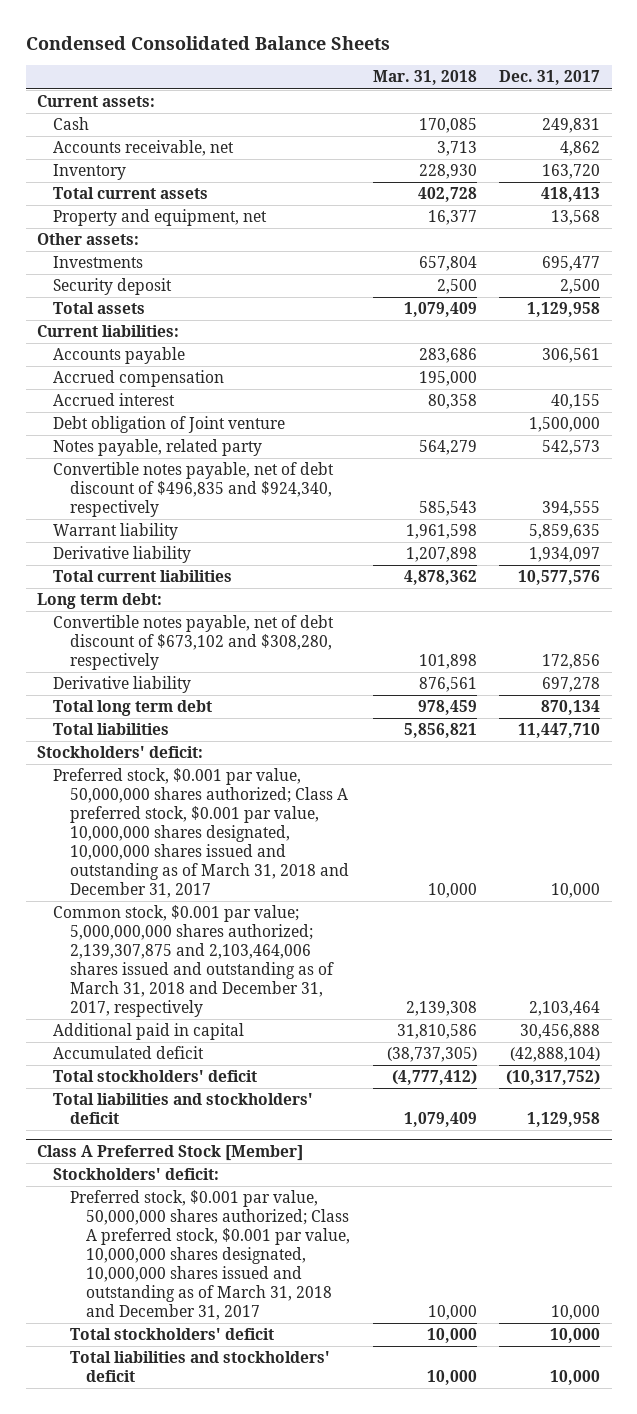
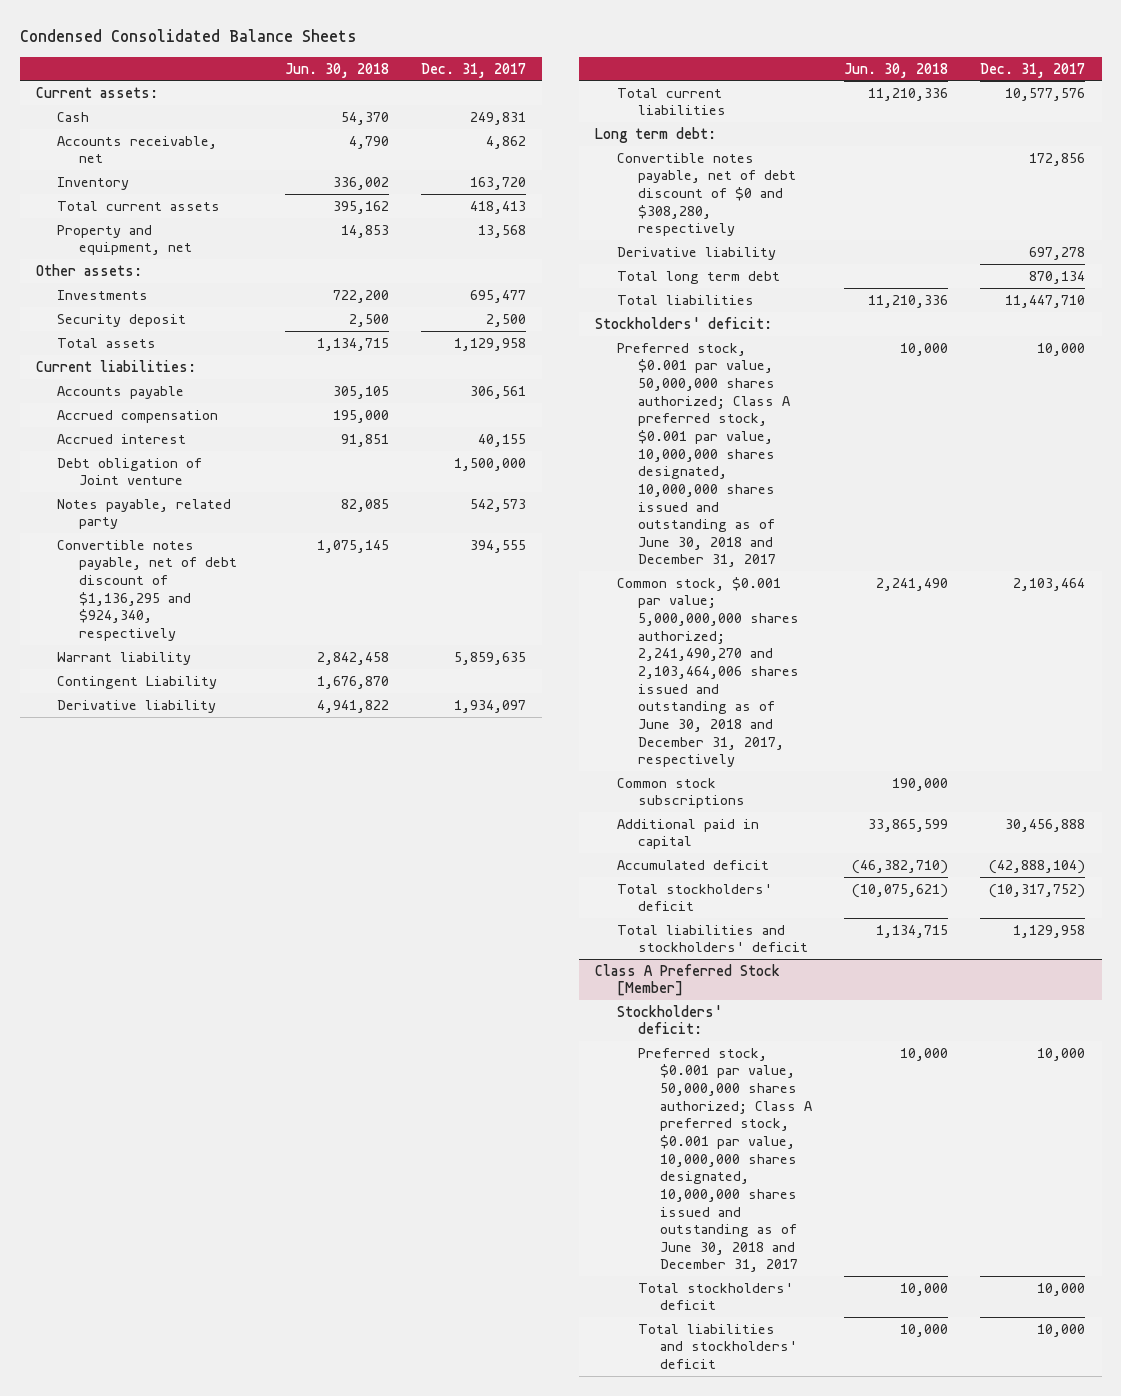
[372,70,477,86] Mar. 31, 2018 -> none
none -> [284,62,389,78] Jun. 30, 2018
[53,462,335,518] Convertible notes payable, net of debt discount of $496,835 and $924,340, respectively -> [57,539,238,642] Convertible notes payable, net of debt discount of $1,136,295 and $924,340, respectively
none -> [57,675,218,689] Contingent Liability
[53,615,335,671] Convertible notes payable, net of debt discount of $673,102 and $308,280, respectively -> [616,152,797,237] Convertible notes payable, net of debt discount of $0 and $308,280, respectively
[53,768,349,898] Preferred stock, $0.001 par value, 50,000,000 shares authorized; Class A preferred stock, $0.001 par value, 10,000,000 shares designated, 10,000,000 shares issued and outstanding as of March 31, 2018 and December 31, 2017 -> [616,342,791,568] Preferred stock, $0.001 par value, 50,000,000 shares authorized; Class A preferred stock, $0.001 par value, 10,000,000 shares designated, 10,000,000 shares issued and outstanding as of June 30, 2018 and December 31, 2017
[53,905,334,1017] Common stock, $0.001 par value; 5,000,000,000 shares authorized; 2,139,307,875 and 2,103,464,006 shares issued and outstanding as of March 31, 2018 and December 31, 2017, respectively -> [616,576,800,768] Common stock, $0.001 par value; 5,000,000,000 shares authorized; 2,241,490,270 and 2,103,464,006 shares issued and outstanding as of June 30, 2018 and December 31, 2017, respectively
none -> [616,777,746,809] Common stock subscriptions
[69,1190,350,1320] Preferred stock, $0.001 par value, 50,000,000 shares authorized; Class A preferred stock, $0.001 par value, 10,000,000 shares designated, 10,000,000 shares issued and outstanding as of March 31, 2018 and December 31, 2017 -> [638,1047,812,1273] Preferred stock, $0.001 par value, 50,000,000 shares authorized; Class A preferred stock, $0.001 par value, 10,000,000 shares designated, 10,000,000 shares issued and outstanding as of June 30, 2018 and December 31, 2017

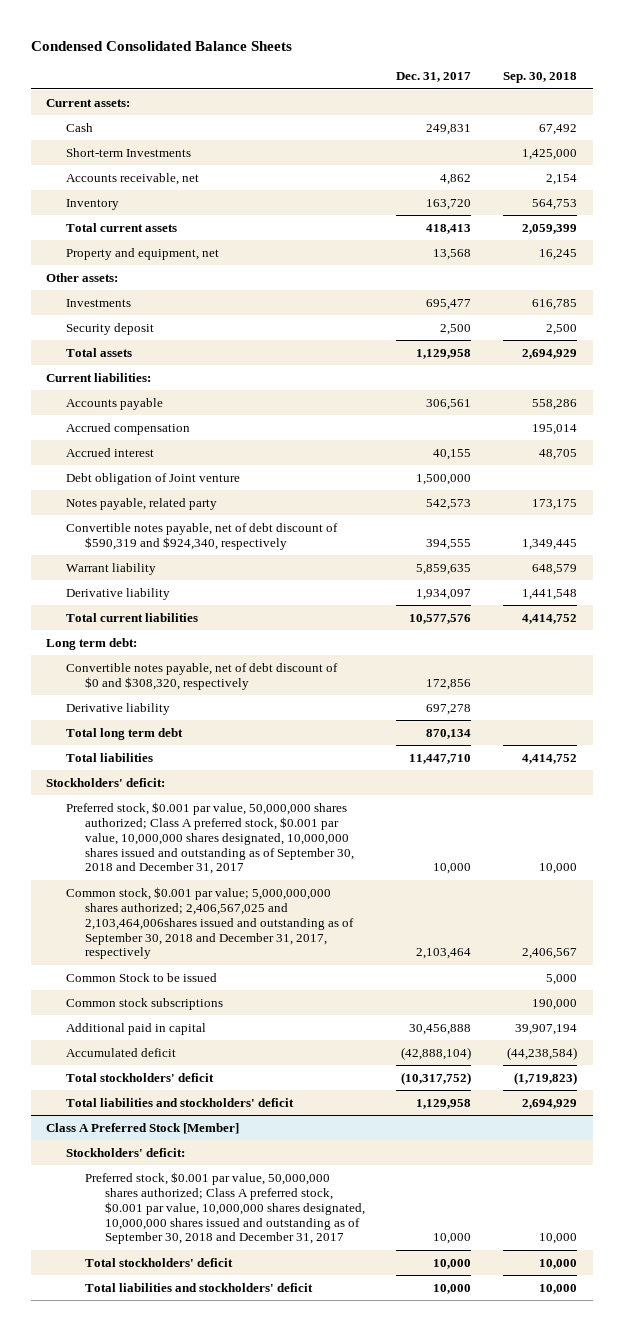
[284,62,389,78] Jun. 30, 2018 -> none
none -> [503,72,578,84] Sep. 30, 2018
none -> [65,147,191,157] Short-term Investments
[57,539,238,642] Convertible notes payable, net of debt discount of $1,136,295 and $924,340, respectively -> [65,522,338,550] Convertible notes payable, net of debt discount of $590,319 and $924,340, respectively
[57,675,218,689] Contingent Liability -> none
[616,152,797,237] Convertible notes payable, net of debt discount of $0 and $308,280, respectively -> [65,662,338,690] Convertible notes payable, net of debt discount of $0 and $308,320, respectively
[616,342,791,568] Preferred stock, $0.001 par value, 50,000,000 shares authorized; Class A preferred stock, $0.001 par value, 10,000,000 shares designated, 10,000,000 shares issued and outstanding as of June 30, 2018 and December 31, 2017 -> [65,801,355,875] Preferred stock, $0.001 par value, 50,000,000 shares authorized; Class A preferred stock, $0.001 par value, 10,000,000 shares designated, 10,000,000 shares issued and outstanding as of September 30, 2018 and December 31, 2017
[616,576,800,768] Common stock, $0.001 par value; 5,000,000,000 shares authorized; 2,241,490,270 and 2,103,464,006 shares issued and outstanding as of June 30, 2018 and December 31, 2017, respectively -> [65,886,355,960] Common stock, $0.001 par value; 5,000,000,000 shares authorized; 2,406,567,025 and 2,103,464,006shares issued and outstanding as of September 30, 2018 and December 31, 2017, respectively
none -> [65,972,217,982] Common Stock to be issued
[638,1047,812,1273] Preferred stock, $0.001 par value, 50,000,000 shares authorized; Class A preferred stock, $0.001 par value, 10,000,000 shares designated, 10,000,000 shares issued and outstanding as of June 30, 2018 and December 31, 2017 -> [85,1171,365,1245] Preferred stock, $0.001 par value, 50,000,000 shares authorized; Class A preferred stock, $0.001 par value, 10,000,000 shares designated, 10,000,000 shares issued and outstanding as of September 30, 2018 and December 31, 2017

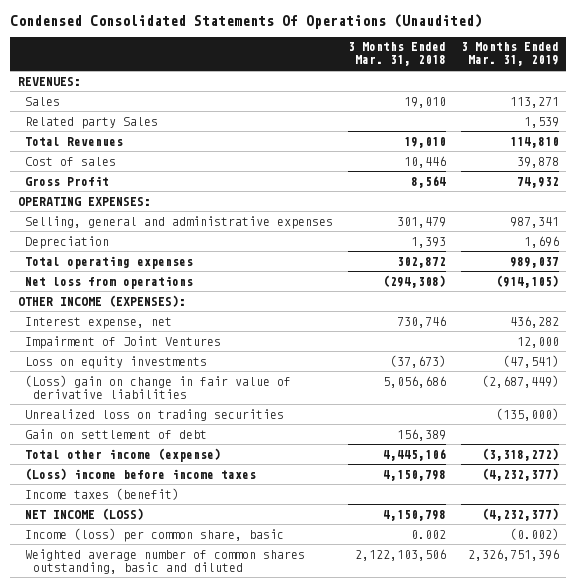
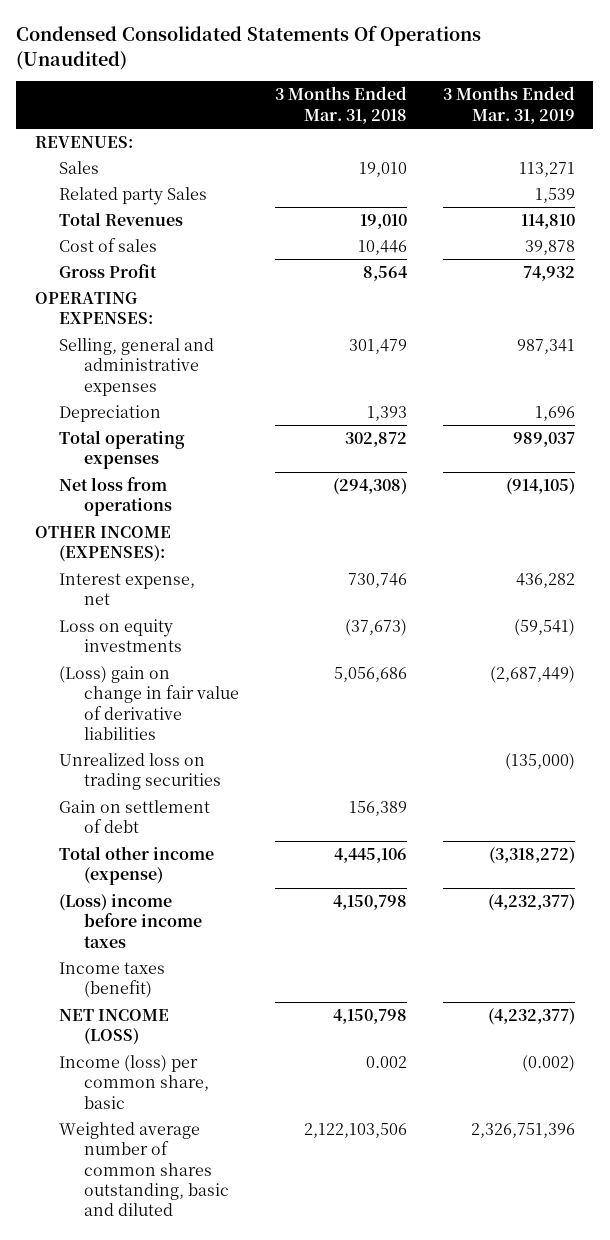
[25,335,222,349] Impairment of Joint Ventures -> none
[502,354,559,368] (47,541) -> [514,618,576,636] (59,541)

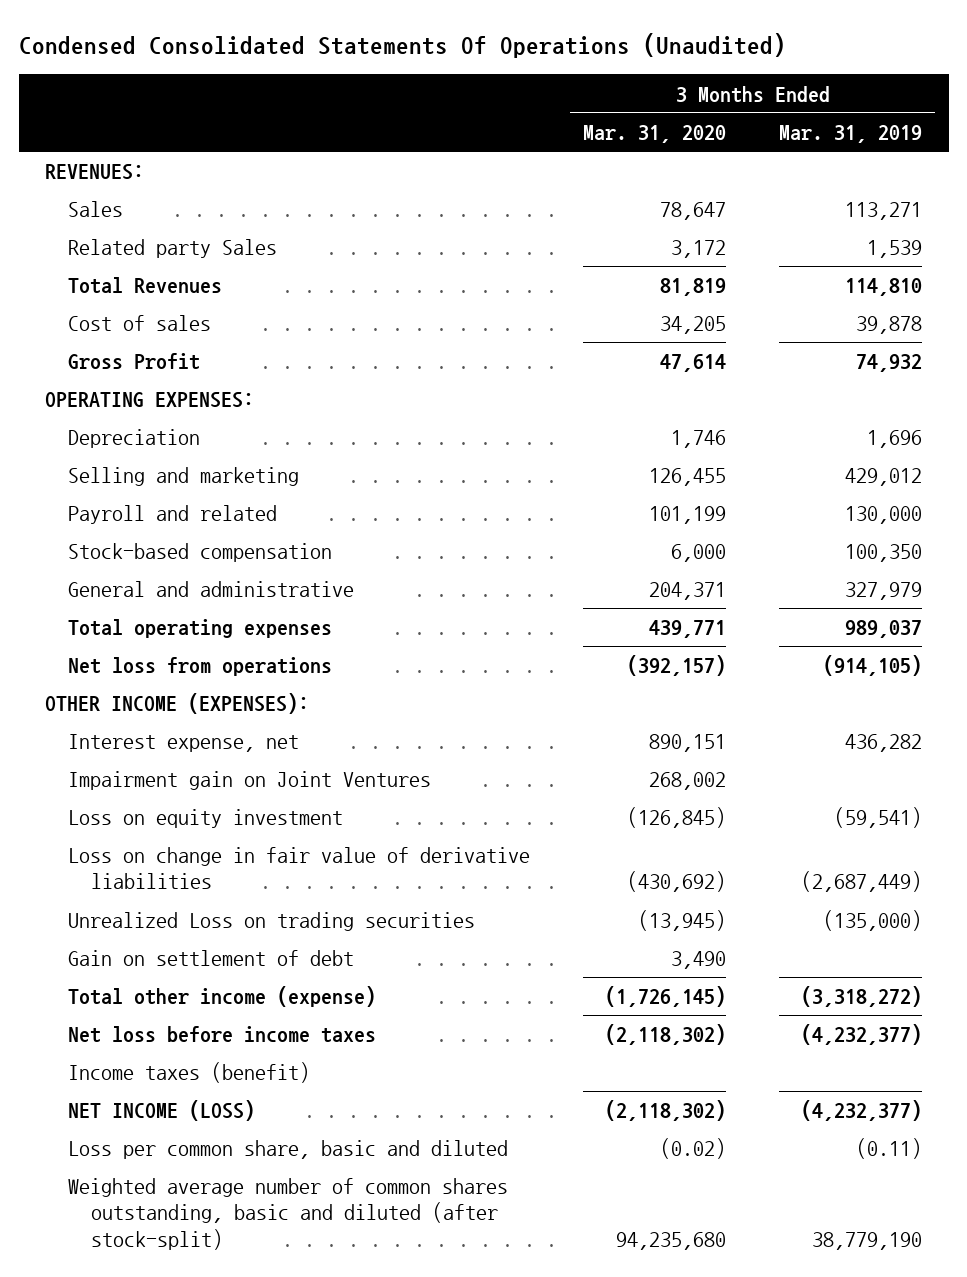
[275,86,408,124] 3 Months Ended Mar. 31, 2018 -> none
none -> [583,125,727,144] Mar. 31, 2020
[59,337,215,396] Selling, general and administrative expenses -> none
none -> [67,467,299,487] Selling and marketing
none -> [67,505,277,525] Payroll and related
none -> [67,543,332,563] Stock-based compensation
none -> [67,581,354,598] General and administrative
none -> [67,771,431,791] Impairment gain on Joint Ventures
[59,618,183,653] Loss on equity investments -> [67,809,343,829] Loss on equity investment
[59,665,240,741] (Loss) gain on change in fair value of derivative liabilities -> [67,847,530,890] Loss on change in fair value of derivative liabilities
[59,752,222,791] Unrealized loss on trading securities -> [67,912,475,932] Unrealized Loss on trading securities
[59,893,203,948] (Loss) income before income taxes -> [67,1026,376,1044] Net loss before income taxes
[59,1054,210,1109] Income (loss) per common share, basic -> [67,1140,508,1160] Loss per common share, basic and diluted
[522,1054,576,1072] (0.002) -> [856,1138,923,1160] (0.11)
[59,1121,230,1217] Weighted average number of common shares outstanding, basic and diluted -> [67,1178,508,1250] Weighted average number of common shares outstanding, basic and diluted (after stock-split)
[471,1122,576,1138] 2,326,751,396 -> [812,1231,923,1250] 38,779,190

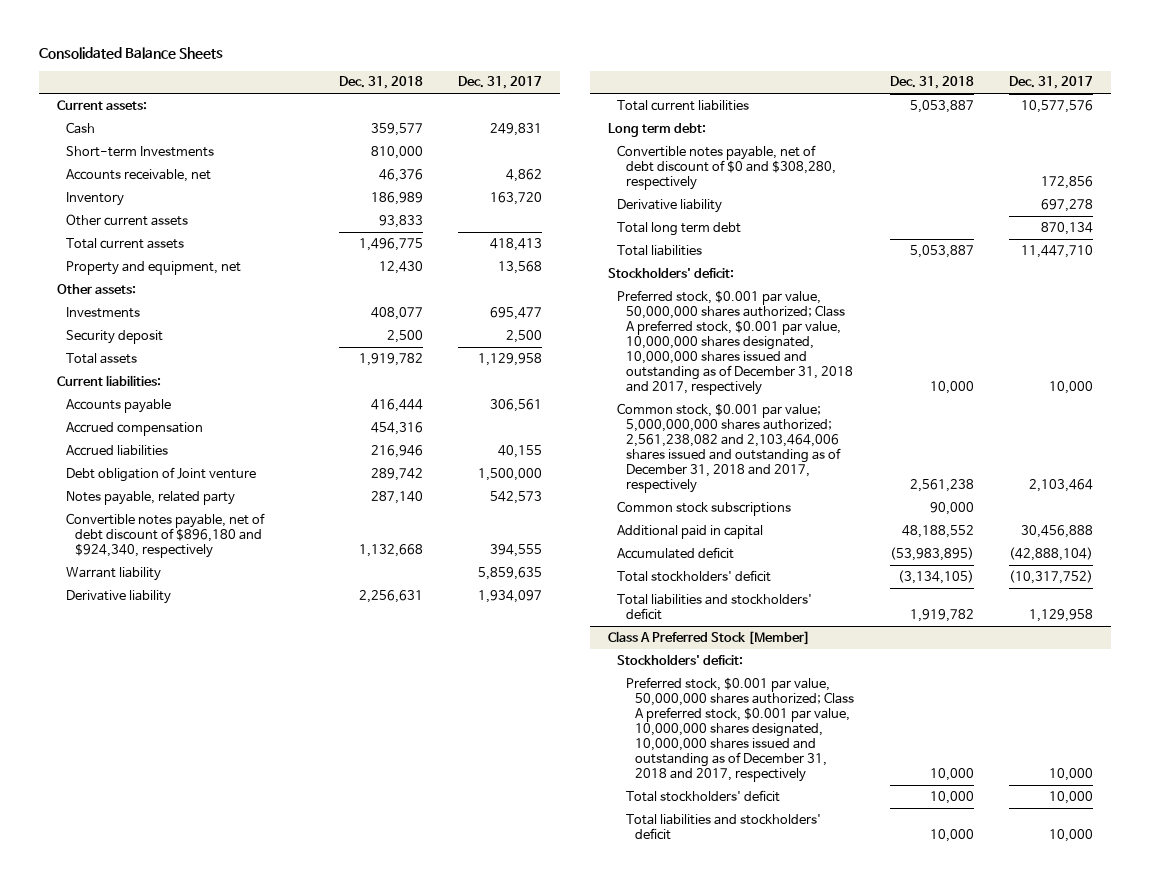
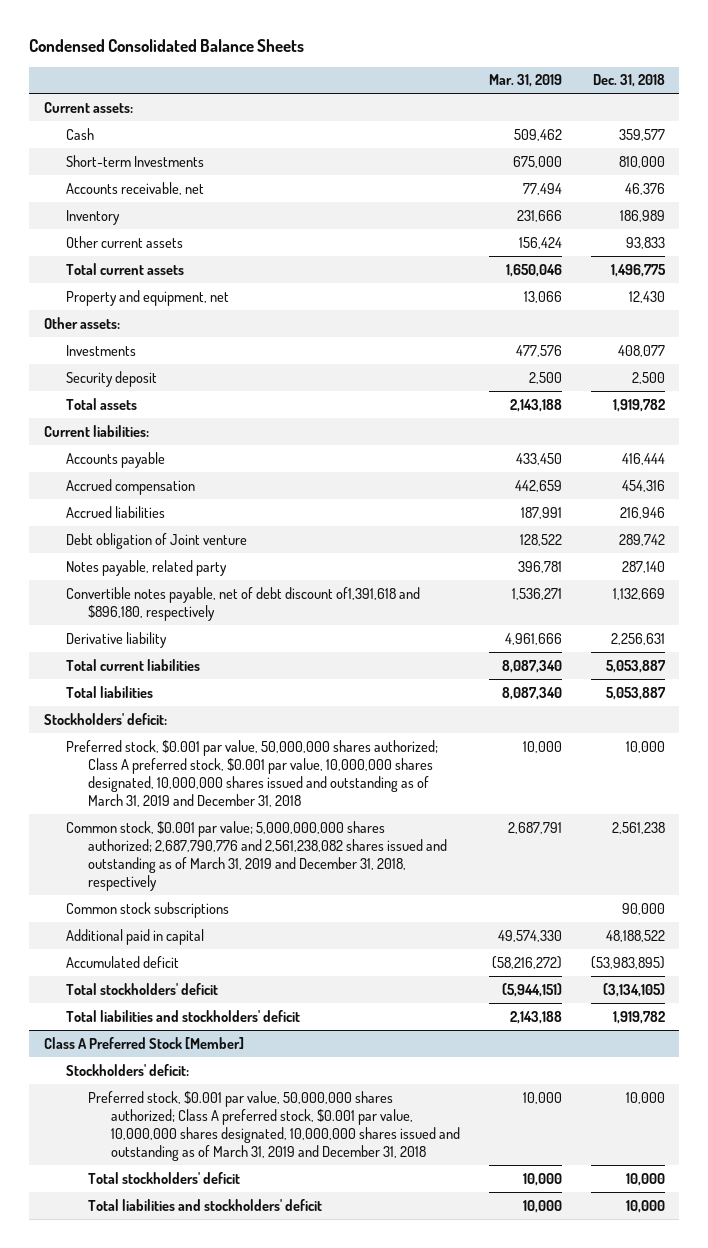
[39,47,224,60] Consolidated Balance Sheets -> [29,38,305,52] Condensed Consolidated Balance Sheets
[457,76,542,90] Dec. 31, 2017 -> none
none -> [488,74,562,88] Mar. 31, 2019
[66,566,162,581] Warrant liability -> none
[66,512,266,558] Convertible notes payable, net of debt discount of $896,180 and $924,340, respectively -> [66,586,421,621] Convertible notes payable, net of debt discount of1,391,618 and $896,180, respectively
[358,543,423,557] 1,132,668 -> [612,587,665,600] 1,132,669
[607,122,706,137] Long term debt: -> none
[617,144,837,190] Convertible notes payable, net of debt discount of $0 and $308,280, respectively -> none
[617,198,723,213] Derivative liability -> none
[617,221,742,236] Total long term debt -> none
[617,289,854,396] Preferred stock, $0.001 par value, 50,000,000 shares authorized; Class A preferred stock, $0.001 par value, 10,000,000 shares designated, 10,000,000 shares issued and outstanding as of December 31, 2018 and 2017, respectively -> [66,739,439,807] Preferred stock, $0.001 par value, 50,000,000 shares authorized; Class A preferred stock, $0.001 par value, 10,000,000 shares designated, 10,000,000 shares issued and outstanding as of March 31, 2019 and December 31, 2018
[617,402,842,494] Common stock, $0.001 par value; 5,000,000,000 shares authorized; 2,561,238,082 and 2,103,464,006 shares issued and outstanding as of December 31, 2018 and 2017, respectively -> [66,820,448,891] Common stock, $0.001 par value; 5,000,000,000 shares authorized; 2,687,790,776 and 2,561,238,082 shares issued and outstanding as of March 31, 2019 and December 31, 2018, respectively
[901,524,974,538] 48,188,552 -> [605,929,665,942] 48,188,522
[626,676,855,783] Preferred stock, $0.001 par value, 50,000,000 shares authorized; Class A preferred stock, $0.001 par value, 10,000,000 shares designated, 10,000,000 shares issued and outstanding as of December 31, 2018 and 2017, respectively -> [88,1090,460,1161] Preferred stock, $0.001 par value, 50,000,000 shares authorized; Class A preferred stock, $0.001 par value, 10,000,000 shares designated, 10,000,000 shares issued and outstanding as of March 31, 2019 and December 31, 2018

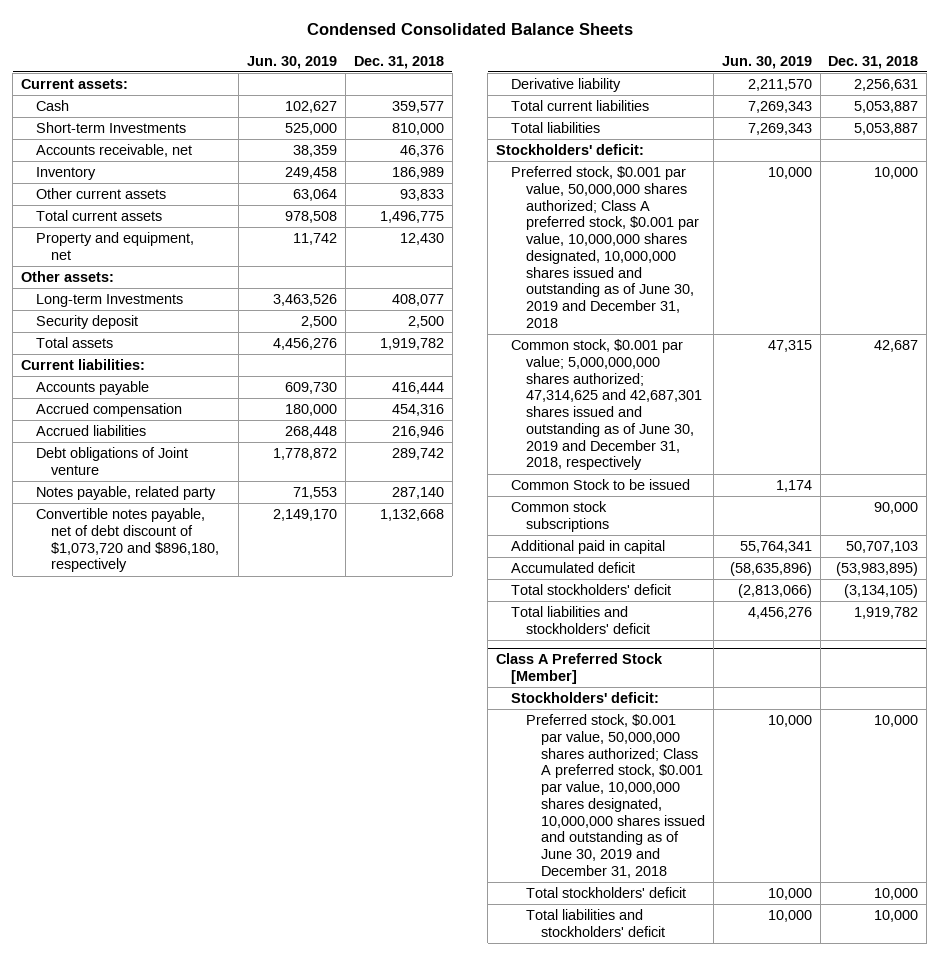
[488,74,562,88] Mar. 31, 2019 -> none
none -> [246,55,337,69] Jun. 30, 2019
[66,344,137,356] Investments -> [36,294,184,308] Long-term Investments
[66,532,248,549] Debt obligation of Joint venture -> [36,447,189,475] Debt obligations of Joint venture
[66,586,421,621] Convertible notes payable, net of debt discount of1,391,618 and $896,180, respectively -> [36,508,220,573] Convertible notes payable, net of debt discount of $1,073,720 and $896,180, respectively
[612,587,665,600] 1,132,669 -> [379,509,444,522] 1,132,668
[66,739,439,807] Preferred stock, $0.001 par value, 50,000,000 shares authorized; Class A preferred stock, $0.001 par value, 10,000,000 shares designated, 10,000,000 shares issued and outstanding as of March 31, 2019 and December 31, 2018 -> [511,166,699,328] Preferred stock, $0.001 par value, 50,000,000 shares authorized; Class A preferred stock, $0.001 par value, 10,000,000 shares designated, 10,000,000 shares issued and outstanding as of June 30, 2019 and December 31, 2018
[66,820,448,891] Common stock, $0.001 par value; 5,000,000,000 shares authorized; 2,687,790,776 and 2,561,238,082 shares issued and outstanding as of March 31, 2019 and December 31, 2018, respectively -> [511,339,702,471] Common stock, $0.001 par value; 5,000,000,000 shares authorized; 47,314,625 and 42,687,301 shares issued and outstanding as of June 30, 2019 and December 31, 2018, respectively
[611,821,665,834] 2,561,238 -> [874,340,919,353] 42,687
none -> [511,479,691,491] Common Stock to be issued
[605,929,665,942] 48,188,522 -> [846,541,919,554] 50,707,103
[88,1090,460,1161] Preferred stock, $0.001 par value, 50,000,000 shares authorized; Class A preferred stock, $0.001 par value, 10,000,000 shares designated, 10,000,000 shares issued and outstanding as of March 31, 2019 and December 31, 2018 -> [525,714,705,878] Preferred stock, $0.001 par value, 50,000,000 shares authorized; Class A preferred stock, $0.001 par value, 10,000,000 shares designated, 10,000,000 shares issued and outstanding as of June 30, 2019 and December 31, 2018

